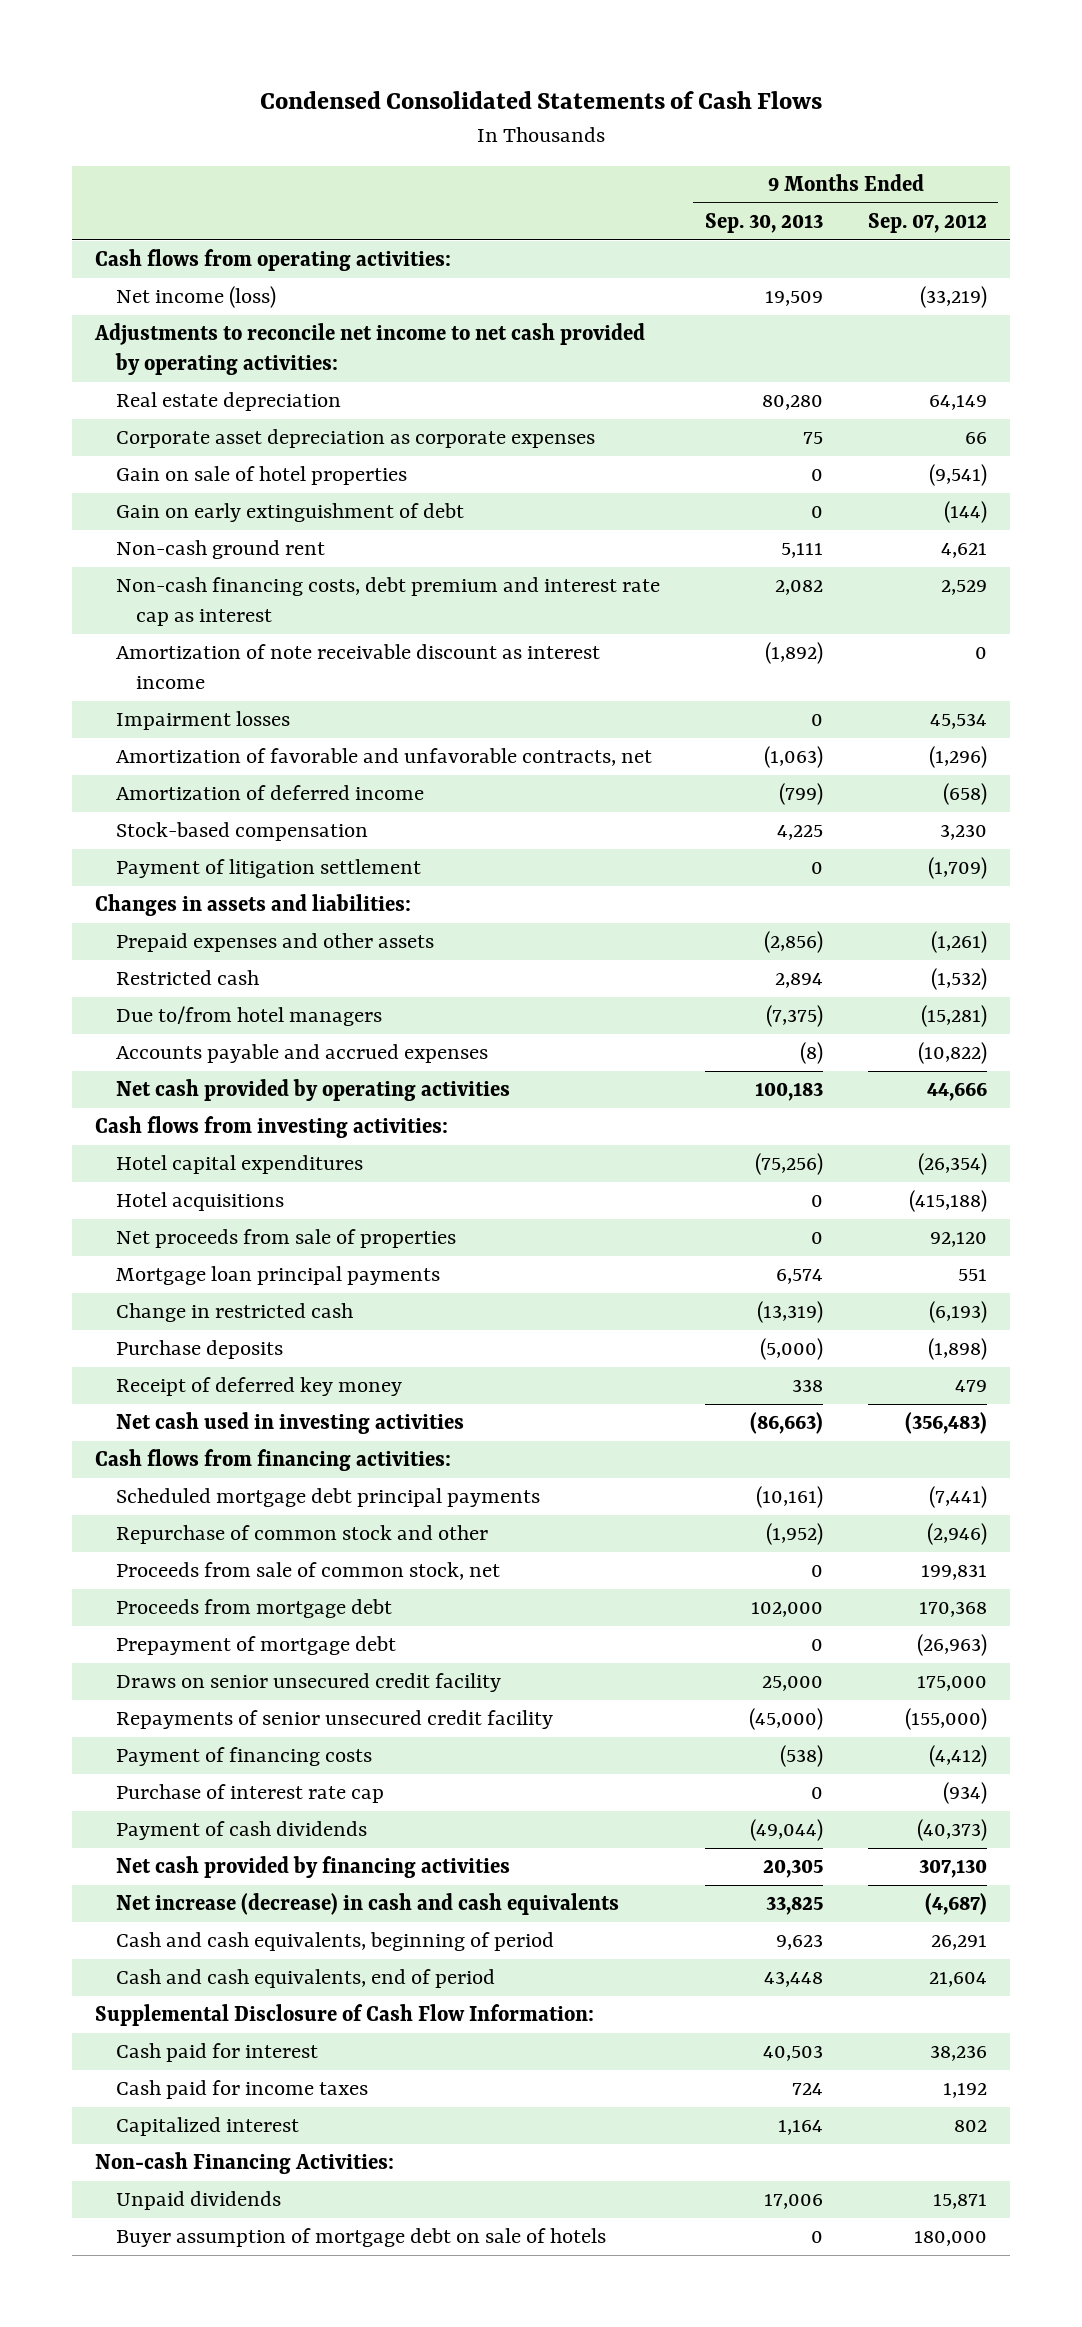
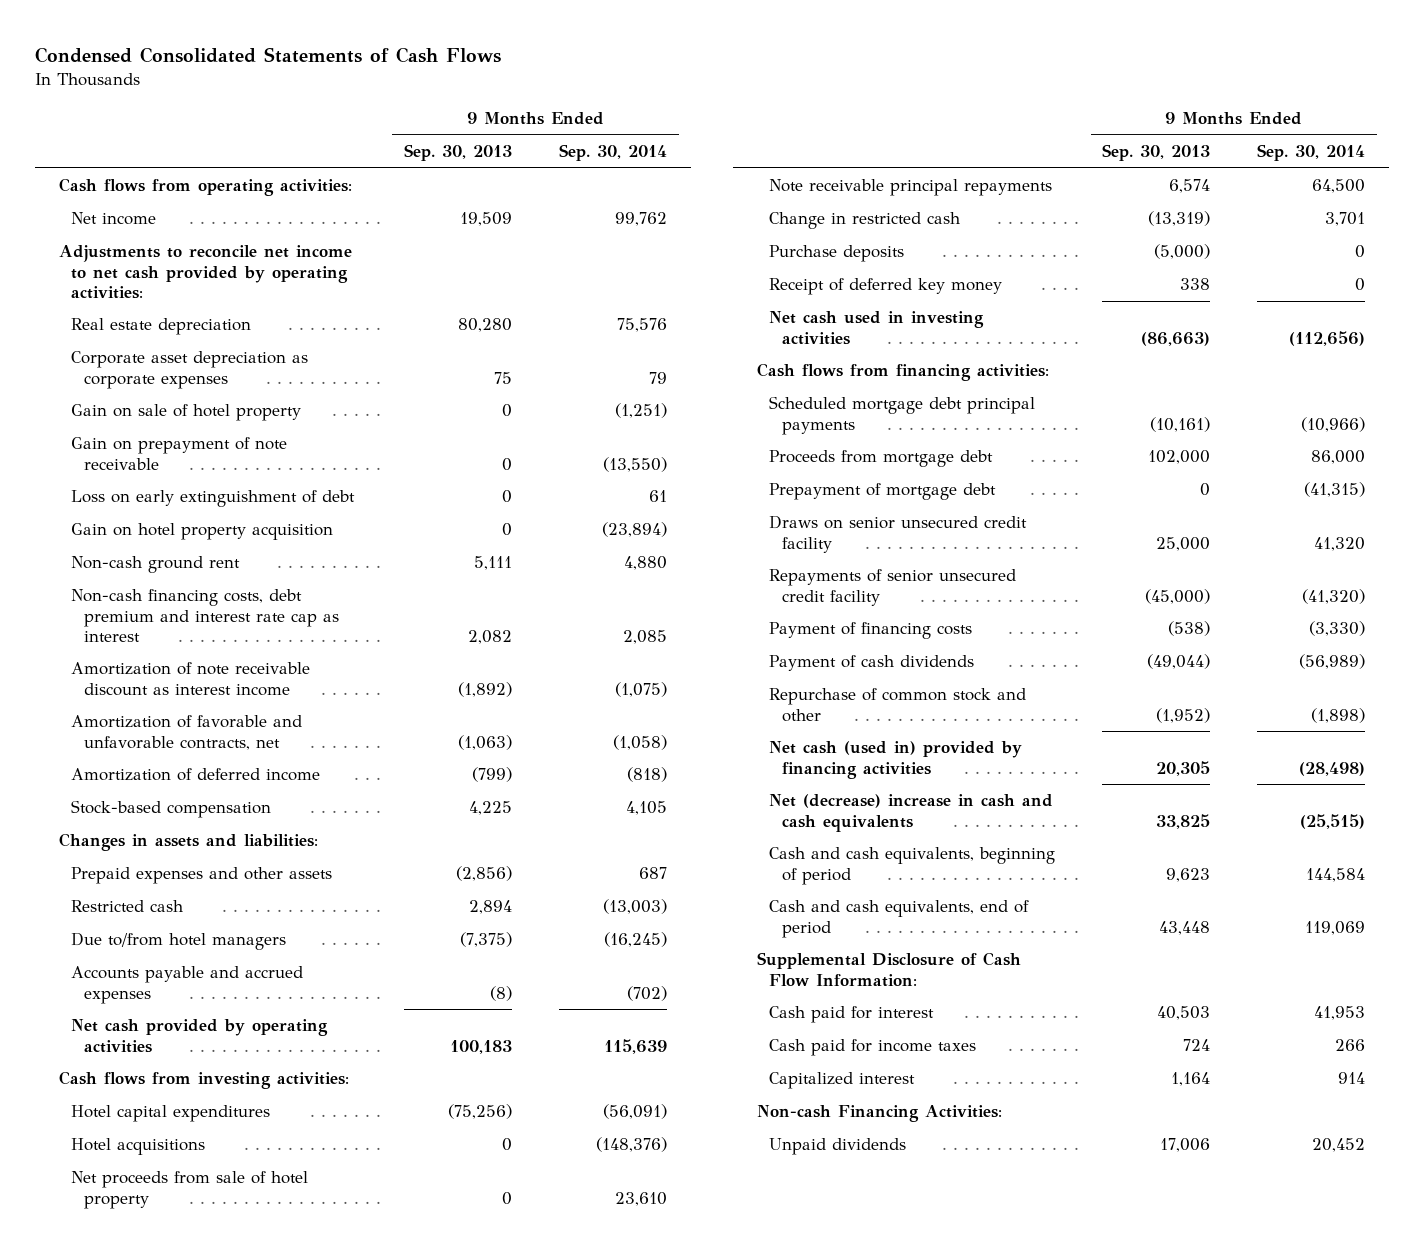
[868,213,988,234] Sep. 07, 2012 -> none
none -> [559,144,668,162] Sep. 30, 2014
[115,286,276,309] Net income (loss) -> [71,212,157,226] Net income
[115,466,407,486] Gain on sale of hotel properties -> [71,404,302,422] Gain on sale of hotel property
none -> [71,437,288,470] Gain on prepayment of note receivable
[115,503,464,523] Gain on early extinguishment of debt -> [71,490,356,508] Loss on early extinguishment of debt
none -> [71,523,334,541] Gain on hotel property acquisition
[115,711,290,731] Impairment losses -> none
[115,859,421,879] Payment of litigation settlement -> none
[115,1229,456,1249] Net proceeds from sale of properties -> [71,1171,309,1209] Net proceeds from sale of hotel property
[115,1266,440,1286] Mortgage loan principal payments -> [769,179,1053,197] Note receivable principal repayments
[115,1562,500,1581] Proceeds from sale of common stock, net -> none
[115,1784,384,1804] Purchase of interest rate cap -> none
[115,1525,488,1545] Repurchase of common stock and other -> [769,688,1027,722] Repurchase of common stock and other
[115,1856,510,1879] Net cash provided by financing activities -> [769,741,1023,779] Net cash (used in) provided by financing activities
[115,1893,619,1916] Net increase (decrease) in cash and cash equivalents -> [769,794,1054,832] Net (decrease) increase in cash and cash equivalents
[115,2228,606,2248] Buyer assumption of mortgage debt on sale of hotels -> none

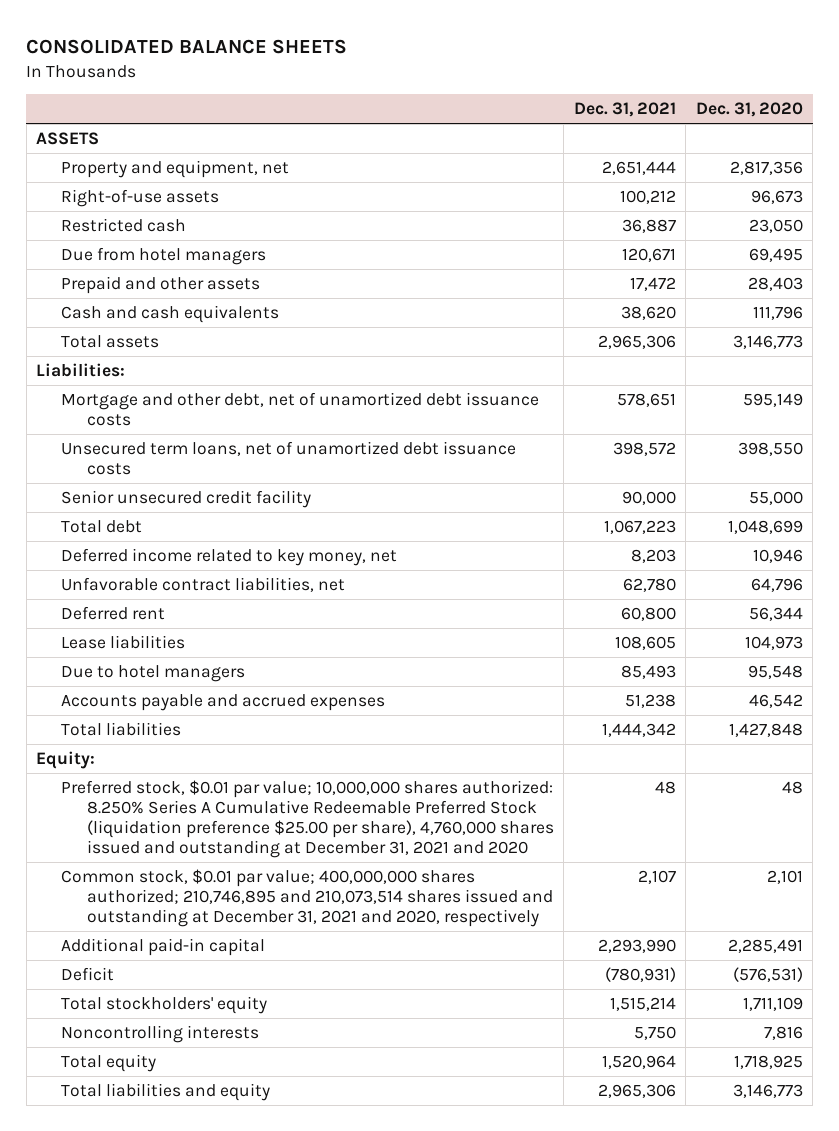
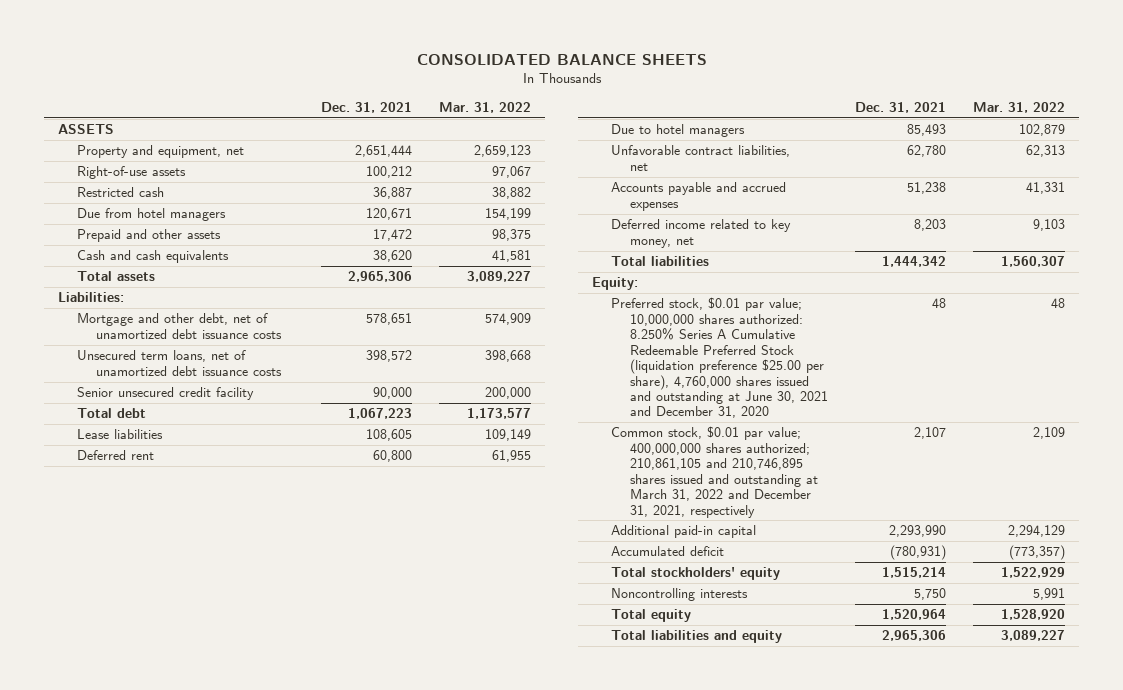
[695,102,803,118] Dec. 31, 2020 -> none
none -> [439,101,532,113] Mar. 31, 2022
[61,606,166,621] Deferred rent -> [76,450,154,461] Deferred rent
[61,577,346,593] Unfavorable contract liabilities, net -> [610,145,790,171] Unfavorable contract liabilities, net
[61,548,398,567] Deferred income related to key money, net -> [610,219,791,248] Deferred income related to key money, net
[61,780,554,859] Preferred stock, $0.01 par value; 10,000,000 shares authorized: 8.250% Series A Cumulative Redeemable Preferred Stock (liquidation preference $25.00 per share), 4,760,000 shares issued and outstanding at December 31, 2021 and 2020 -> [610,297,828,419] Preferred stock, $0.01 par value; 10,000,000 shares authorized: 8.250% Series A Cumulative Redeemable Preferred Stock (liquidation preference $25.00 per share), 4,760,000 shares issued and outstanding at June 30, 2021 and December 31, 2020
[61,869,553,928] Common stock, $0.01 par value; 400,000,000 shares authorized; 210,746,895 and 210,073,514 shares issued and outstanding at December 31, 2021 and 2020, respectively -> [610,426,818,518] Common stock, $0.01 par value; 400,000,000 shares authorized; 210,861,105 and 210,746,895 shares issued and outstanding at March 31, 2022 and December 31, 2021, respectively
[61,967,115,982] Deficit -> [610,546,724,557] Accumulated deficit

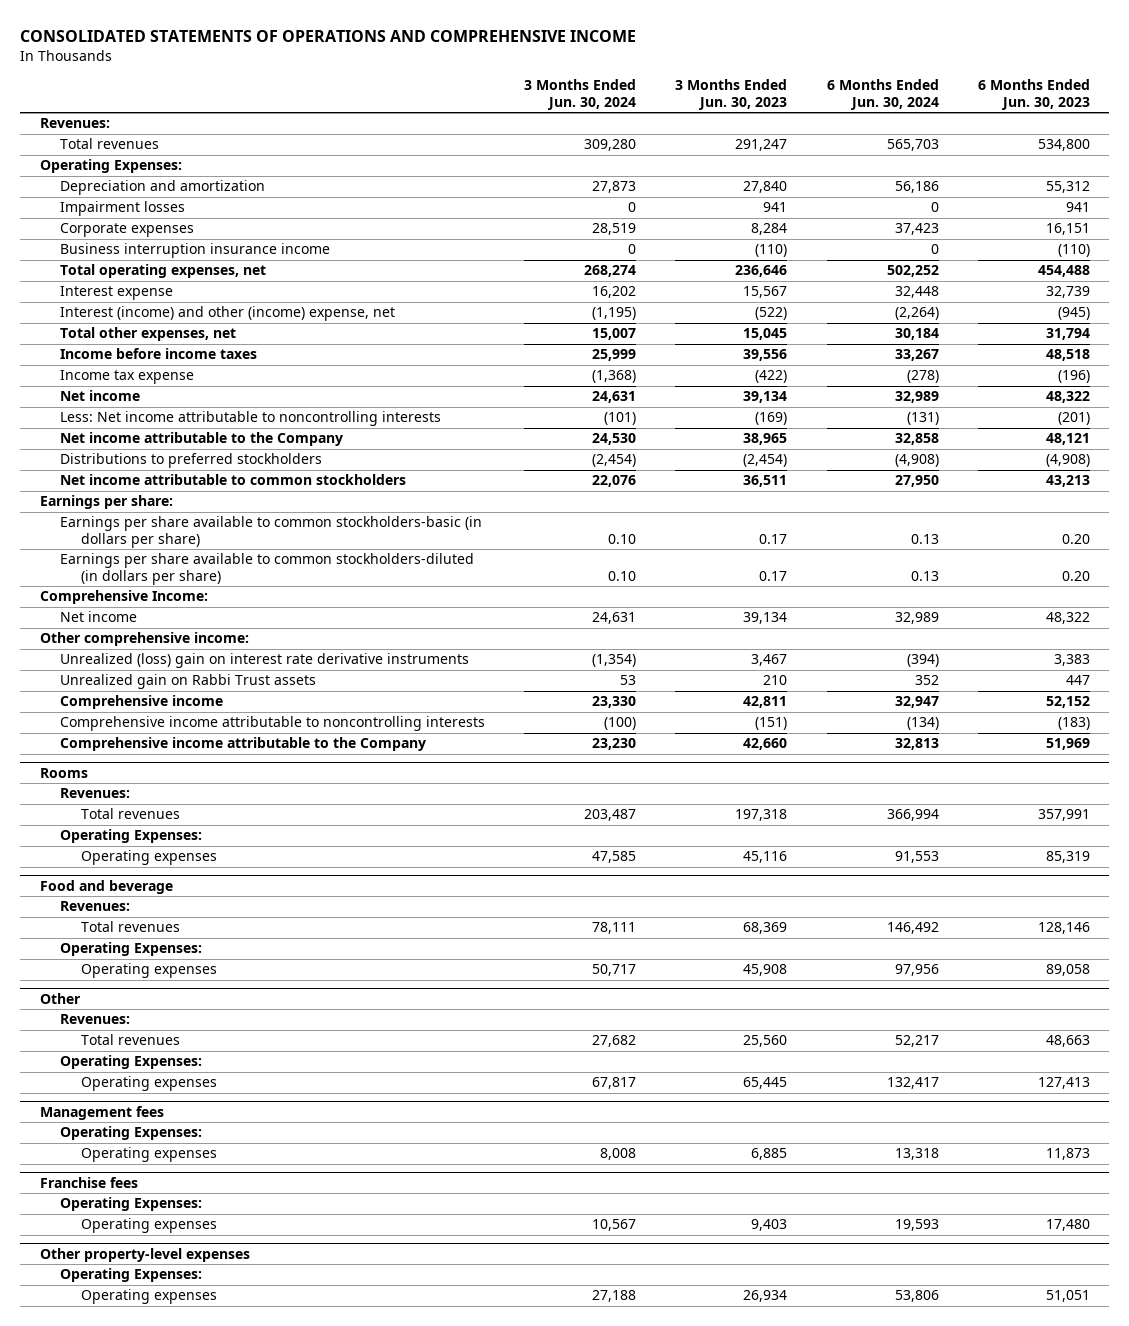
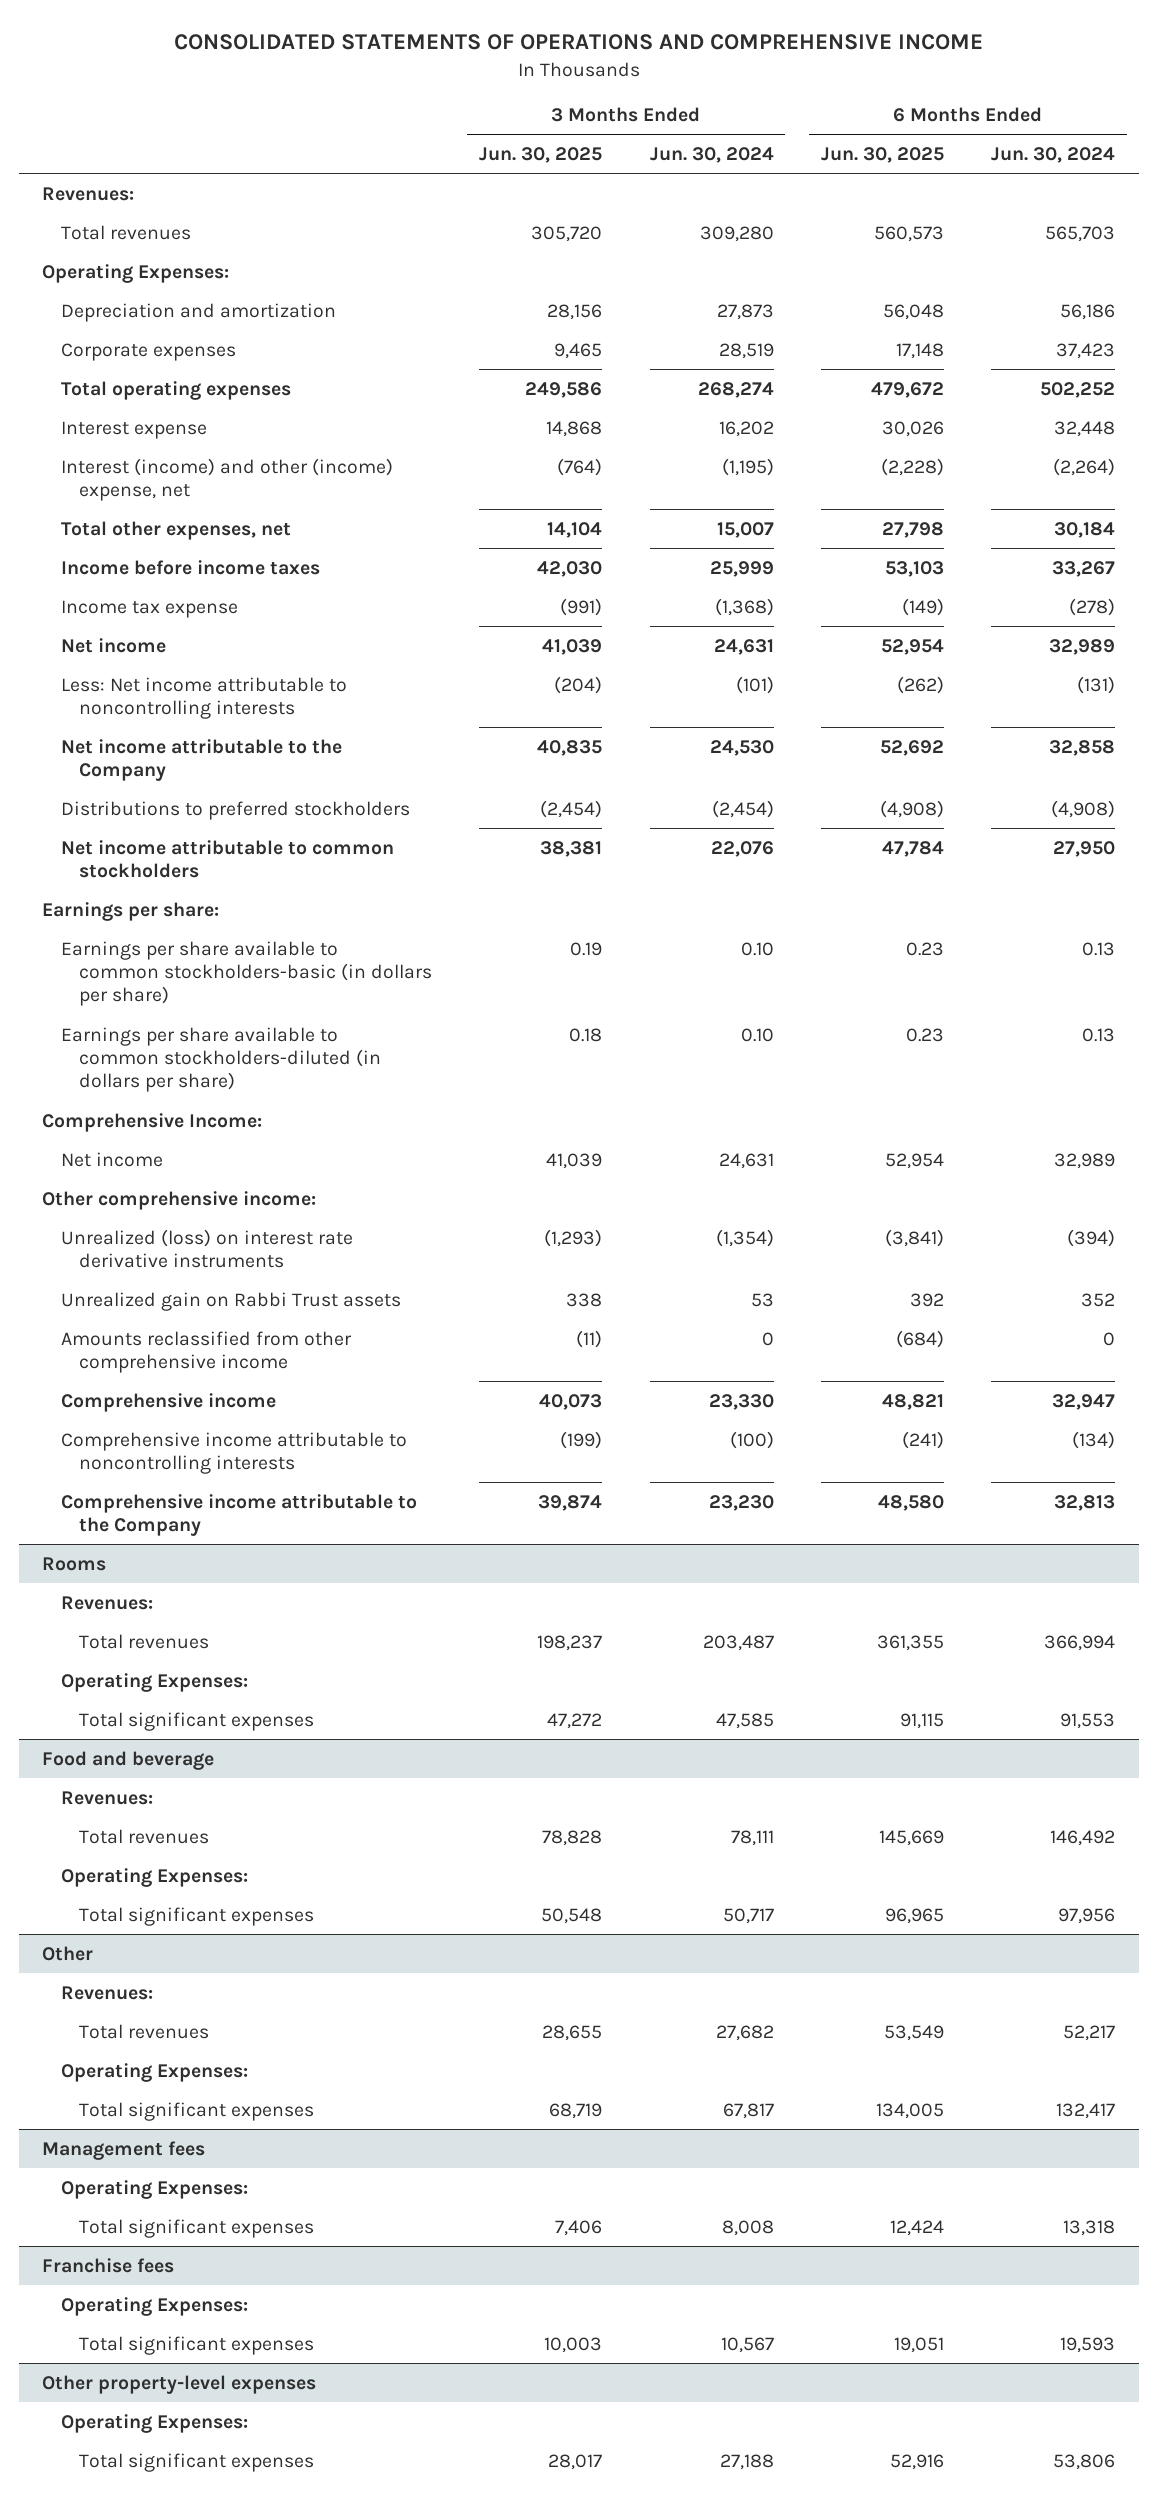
[675,79,788,110] 3 Months Ended Jun. 30, 2023 -> none
[977,79,1090,110] 6 Months Ended Jun. 30, 2023 -> none
none -> [479,147,603,164] Jun. 30, 2025
none -> [820,147,944,164] Jun. 30, 2025
[60,201,186,217] Impairment losses -> none
[60,243,331,259] Business interruption insurance income -> none
[60,264,267,279] Total operating expenses, net -> [60,380,291,400] Total operating expenses
[60,653,470,669] Unrealized (loss) gain on interest rate derivative instruments -> [60,1228,353,1269] Unrealized (loss) on interest rate derivative instruments
none -> [60,1330,352,1374] Amounts reclassified from other comprehensive income
[80,850,217,866] Operating expenses -> [78,1711,314,1731] Total significant expenses
[80,963,217,979] Operating expenses -> [78,1906,314,1926] Total significant expenses
[80,1076,217,1092] Operating expenses -> [78,2101,314,2121] Total significant expenses
[80,1147,217,1163] Operating expenses -> [78,2218,314,2238] Total significant expenses
[80,1218,217,1234] Operating expenses -> [78,2335,314,2355] Total significant expenses
[80,1289,217,1305] Operating expenses -> [78,2452,314,2472] Total significant expenses

